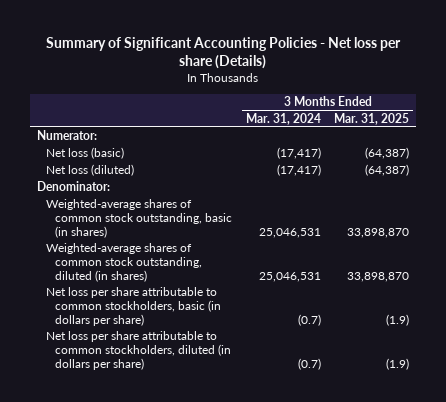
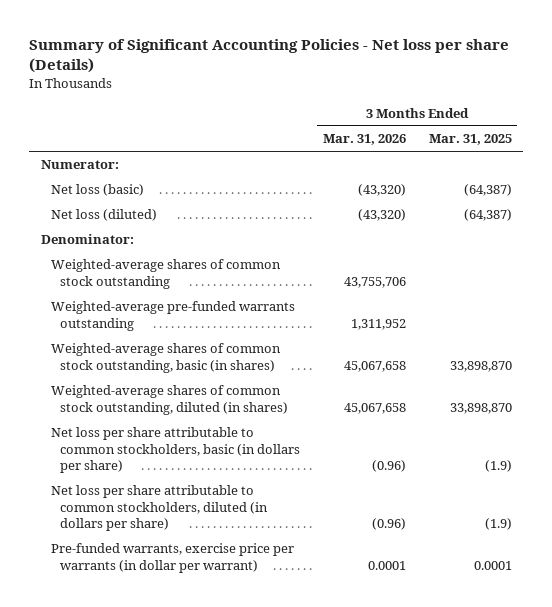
[245,112,321,125] Mar. 31, 2024 -> none
none -> [322,134,406,146] Mar. 31, 2026
none -> [50,259,281,289] Weighted-average shares of common stock outstanding
none -> [50,301,295,331] Weighted-average pre-funded warrants outstanding
none -> [50,543,294,573] Pre-funded warrants, exercise price per warrants (in dollar per warrant)

